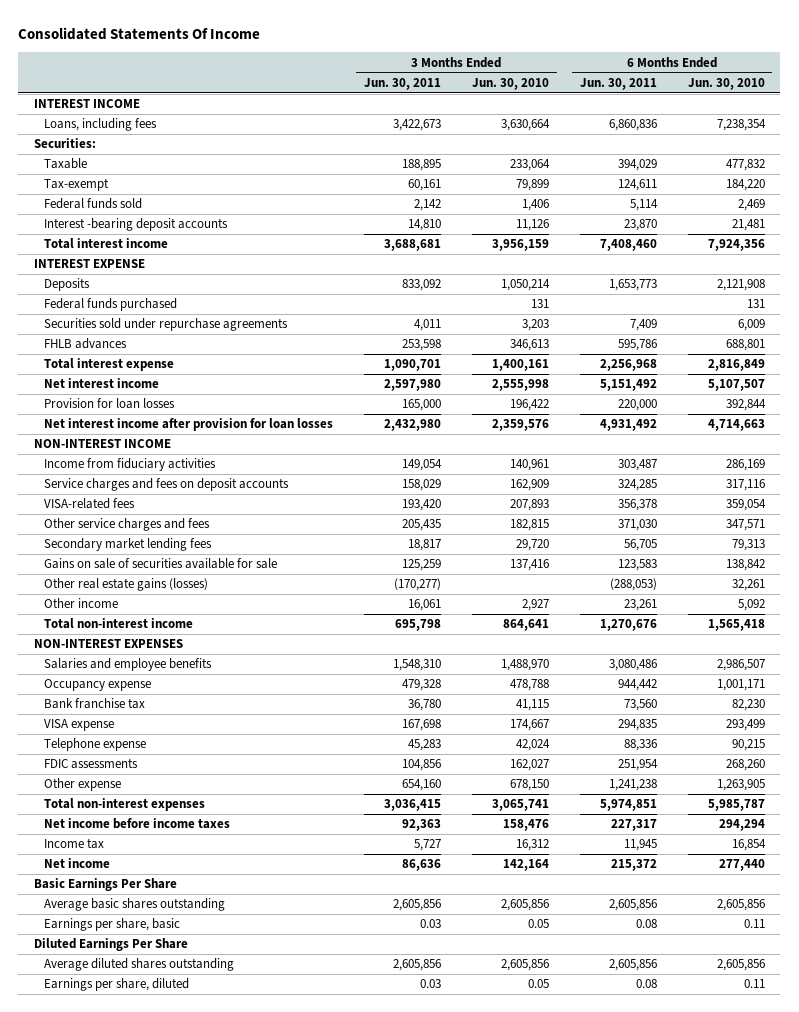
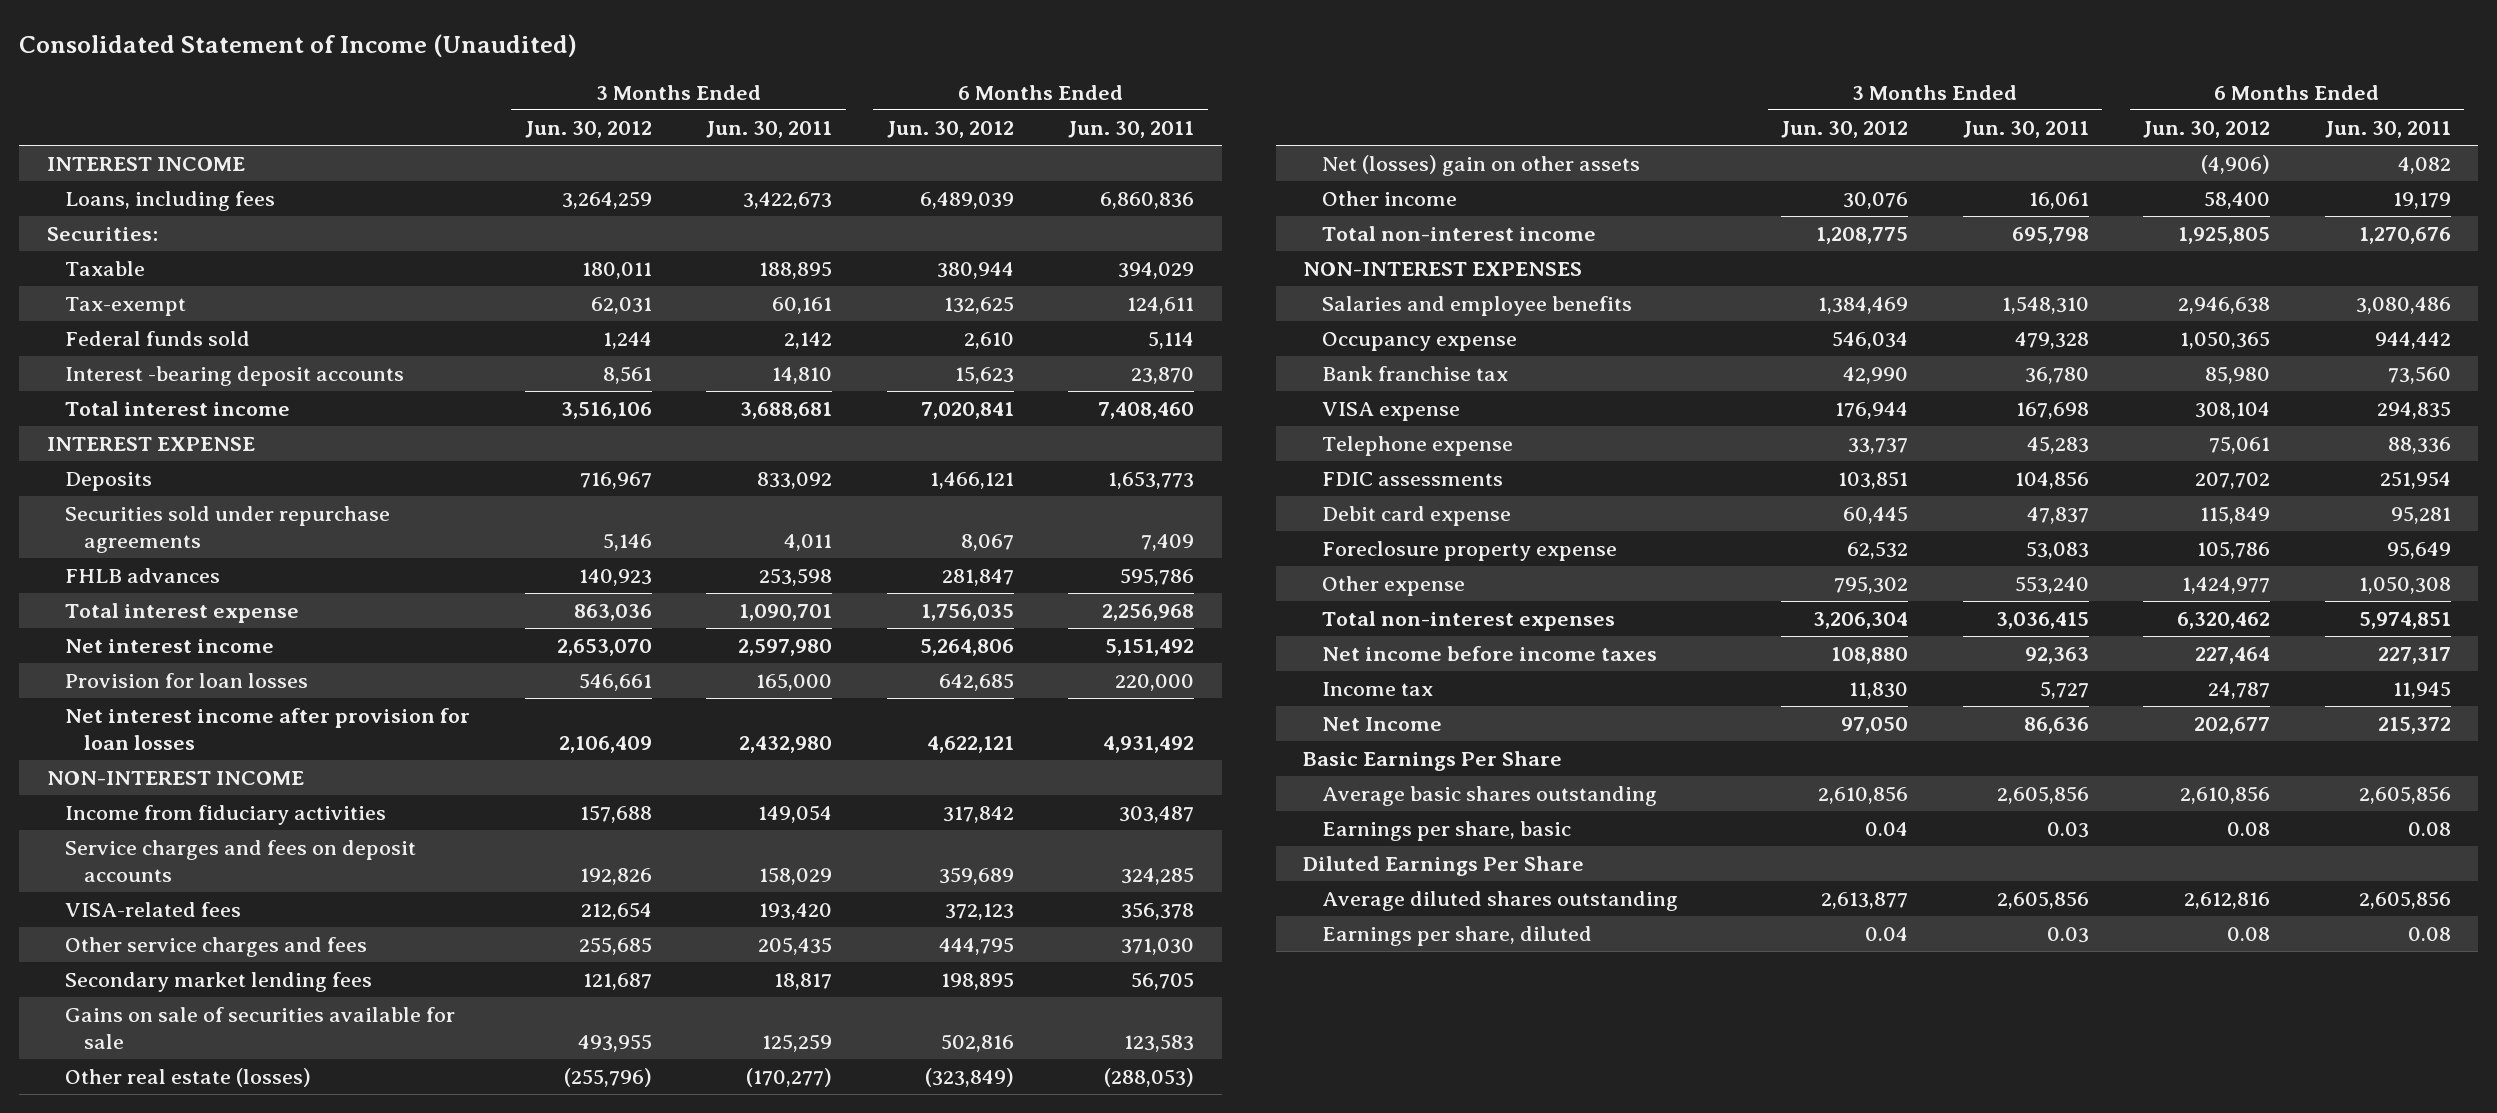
[18,26,261,40] Consolidated Statements Of Income -> [19,34,578,58] Consolidated Statement of Income (Unaudited)
[471,77,549,90] Jun. 30, 2010 -> none
[687,77,765,90] Jun. 30, 2010 -> none
none -> [524,120,652,138] Jun. 30, 2012
none -> [886,120,1014,138] Jun. 30, 2012
[44,298,178,312] Federal funds purchased -> none
[44,578,209,592] Other real estate gains (losses) -> [65,1068,312,1088] Other real estate (losses)
none -> [1321,155,1640,177] Net (losses) gain on other assets
[623,599,657,612] 23,261 -> [2392,192,2451,210] 19,179
none -> [1321,506,1511,527] Debit card expense
none -> [1321,541,1617,562] Foreclosure property expense
[402,779,442,792] 654,160 -> [2014,576,2089,595] 553,240
[608,779,657,792] 1,241,238 -> [2358,576,2451,595] 1,050,308
[44,858,111,869] Net income -> [1321,717,1442,732] Net Income

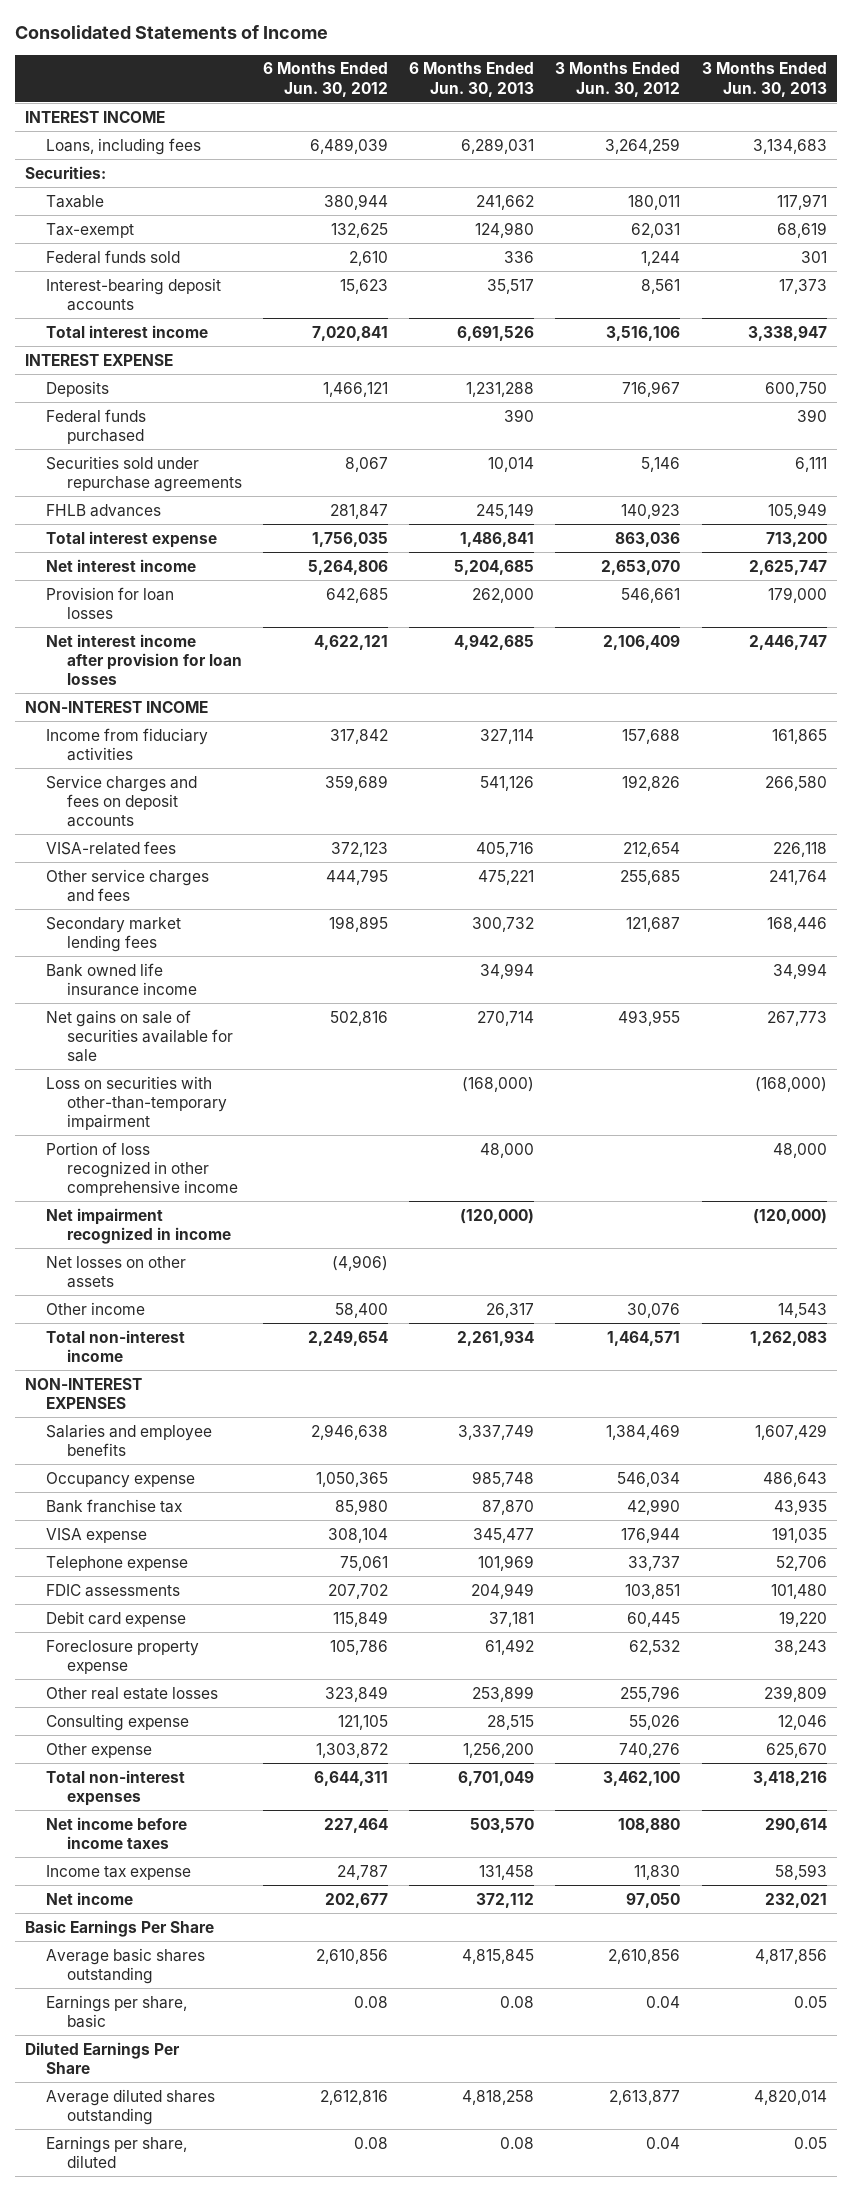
[19,34,578,58] Consolidated Statement of Income (Unaudited) -> [14,25,328,40] Consolidated Statements of Income
[706,120,833,138] Jun. 30, 2011 -> none
[1068,120,1195,138] Jun. 30, 2011 -> none
none -> [409,62,535,97] 6 Months Ended Jun. 30, 2013
none -> [701,62,827,97] 3 Months Ended Jun. 30, 2013
[65,366,405,387] Interest -bearing deposit accounts -> [46,277,222,311] Interest-bearing deposit accounts
none -> [46,408,147,444] Federal funds purchased
[65,1068,312,1088] Other real estate (losses) -> none
none -> [46,962,198,996] Bank owned life insurance income
[65,1007,456,1049] Gains on sale of securities available for sale -> [46,1009,234,1063] Net gains on sale of securities available for sale
none -> [46,1075,228,1131] Loss on securities with other-than-temporary impairment
none -> [46,1141,239,1197] Portion of loss recognized in other comprehensive income
none -> [46,1207,232,1244] Net impairment recognized in income
[1321,155,1640,177] Net (losses) gain on other assets -> [46,1255,187,1288] Net losses on other assets
[1816,227,1909,245] 1,208,775 -> [607,1330,681,1346] 1,464,571
[2178,227,2271,245] 1,925,805 -> [308,1330,389,1346] 2,249,654
none -> [46,1686,219,1700] Other real estate losses
none -> [46,1713,190,1731] Consulting expense
[1834,576,1909,595] 795,302 -> [619,1742,681,1758] 740,276
[2182,577,2271,595] 1,424,977 -> [316,1742,389,1758] 1,303,872
[1813,612,1909,630] 3,206,304 -> [603,1770,681,1786] 3,462,100
[2177,612,2271,630] 6,320,462 -> [314,1770,389,1786] 6,644,311
[1321,682,1433,697] Income tax -> [46,1864,192,1880] Income tax expense
[1321,717,1442,732] Net Income -> [46,1891,134,1905] Net income

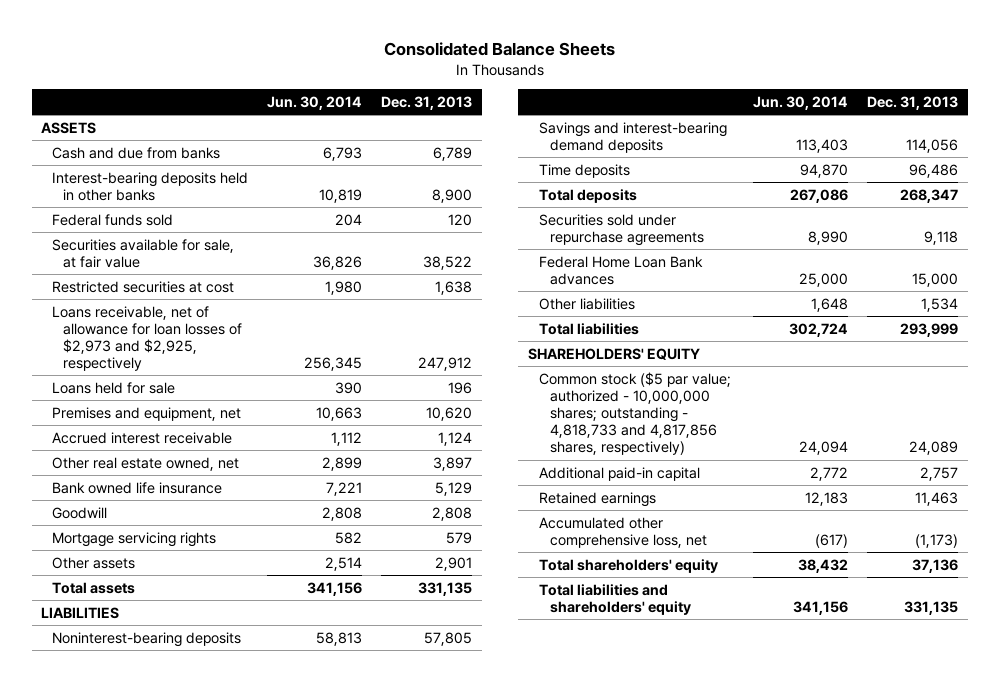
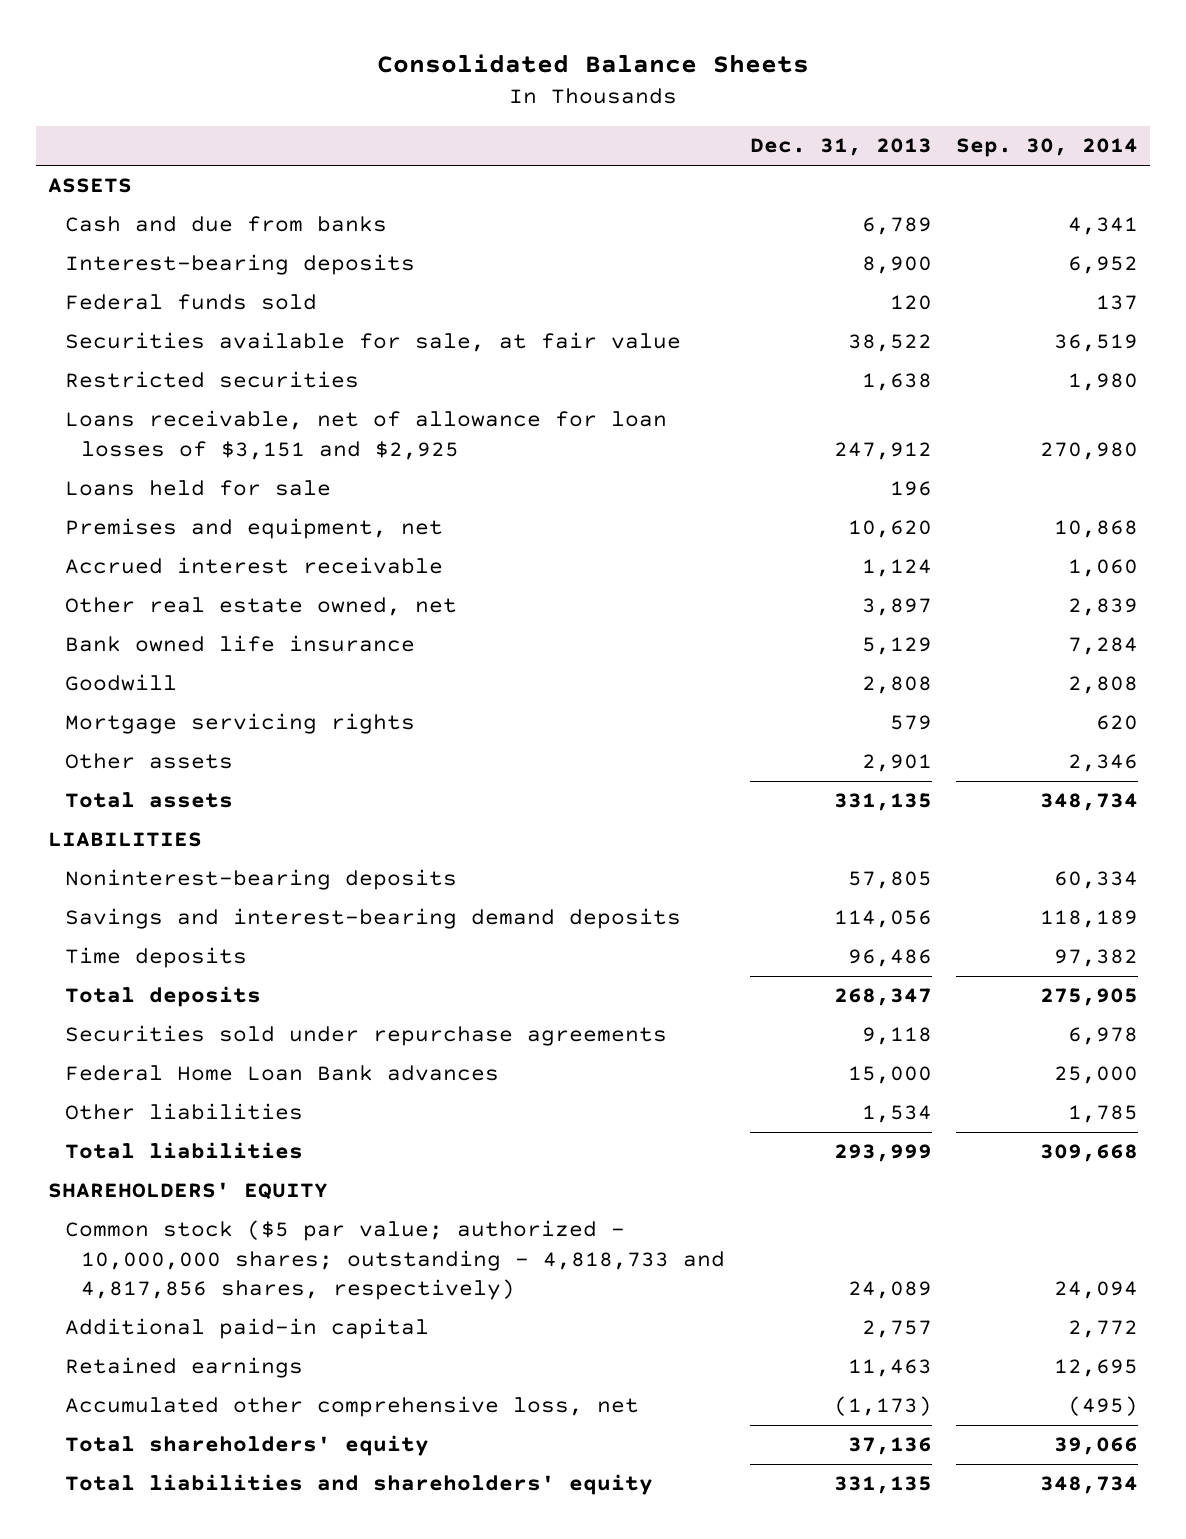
[267,95,363,110] Jun. 30, 2014 -> none
none -> [955,138,1138,158] Sep. 30, 2014
[52,171,249,201] Interest-bearing deposits held in other banks -> [64,254,415,276] Interest-bearing deposits
[52,280,235,293] Restricted securities at cost -> [64,371,359,389] Restricted securities
[52,305,243,372] Loans receivable, net of allowance for loan losses of $2,973 and $2,925, respectively -> [64,410,667,460] Loans receivable, net of allowance for loan losses of $3,151 and $2,925

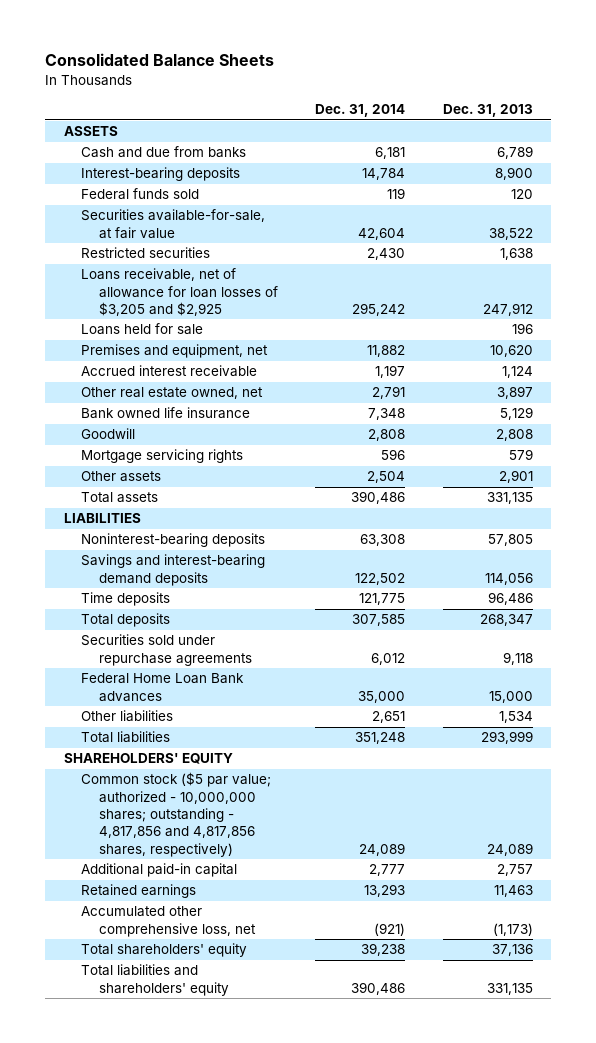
[955,138,1138,158] Sep. 30, 2014 -> none
none -> [315,104,406,118] Dec. 31, 2014
[64,332,681,353] Securities available for sale, at fair value -> [81,209,266,239] Securities available-for-sale, at fair value
[64,410,667,460] Loans receivable, net of allowance for loan losses of $3,151 and $2,925 -> [81,268,278,317] Loans receivable, net of allowance for loan losses of $3,205 and $2,925
[64,1220,726,1301] Common stock ($5 par value; authorized - 10,000,000 shares; outstanding - 4,818,733 and 4,817,856 shares, respectively) -> [81,772,272,857] Common stock ($5 par value; authorized - 10,000,000 shares; outstanding - 4,817,856 and 4,817,856 shares, respectively)

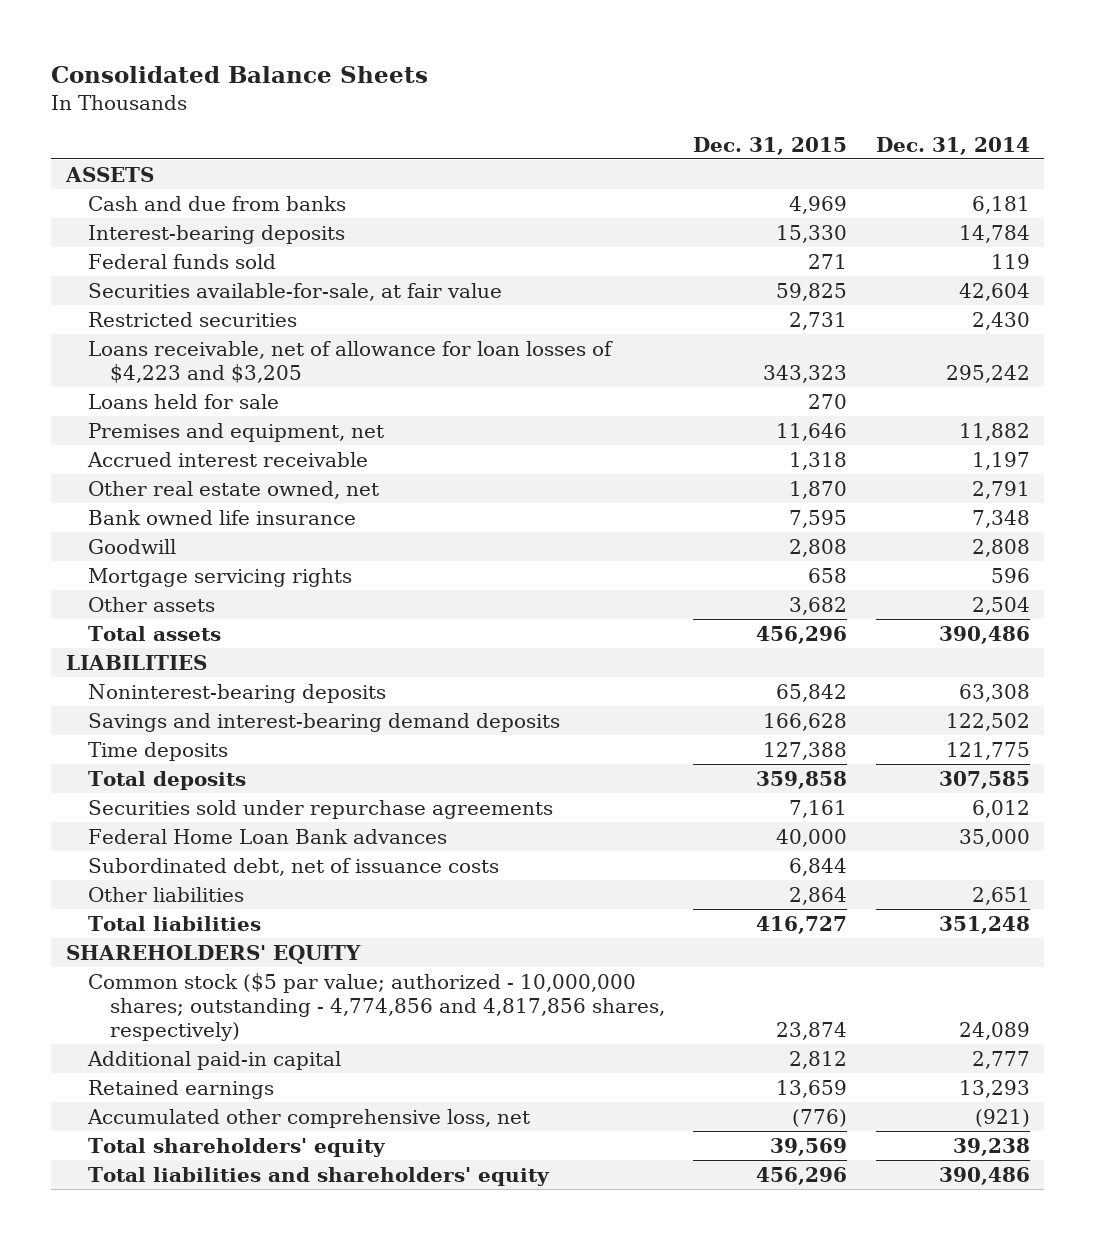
[442,104,533,118] Dec. 31, 2013 -> none
none -> [693,136,848,155] Dec. 31, 2015
[81,268,278,317] Loans receivable, net of allowance for loan losses of $3,205 and $2,925 -> [87,340,613,383] Loans receivable, net of allowance for loan losses of $4,223 and $3,205
none -> [87,857,499,876] Subordinated debt, net of issuance costs
[81,772,272,857] Common stock ($5 par value; authorized - 10,000,000 shares; outstanding - 4,817,856 and 4,817,856 shares, respectively) -> [87,972,666,1041] Common stock ($5 par value; authorized - 10,000,000 shares; outstanding - 4,774,856 and 4,817,856 shares, respectively)

